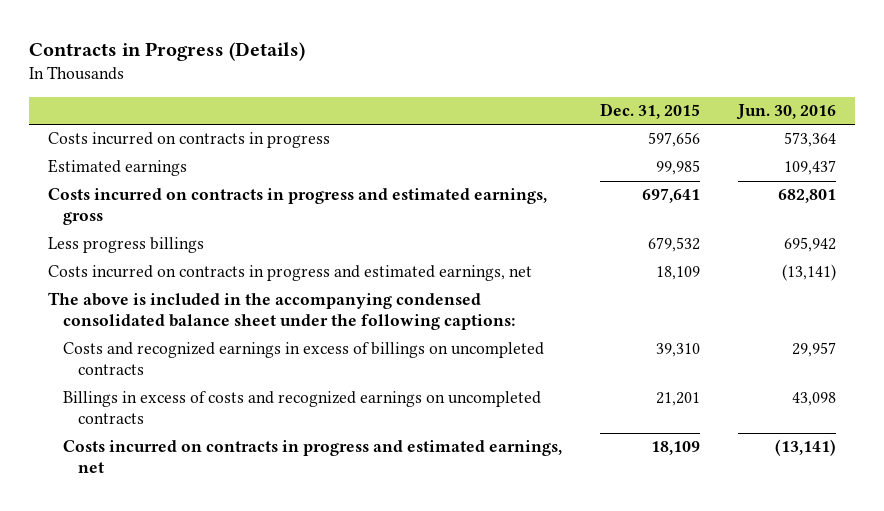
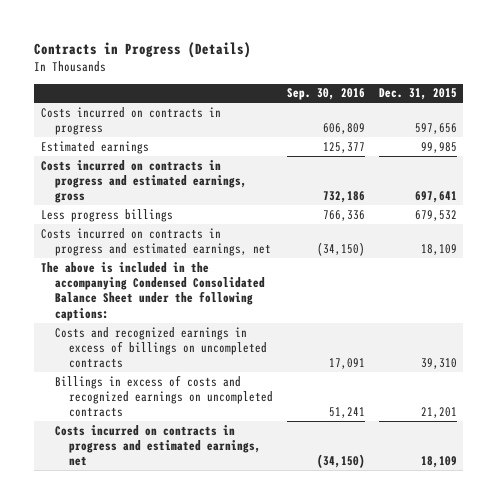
[736,104,837,121] Jun. 30, 2016 -> none
none -> [286,88,365,101] Sep. 30, 2016
[47,292,515,331] The above is included in the accompanying condensed consolidated balance sheet under the following captions: -> [40,261,266,321] The above is included in the accompanying Condensed Consolidated Balance Sheet under the following captions:

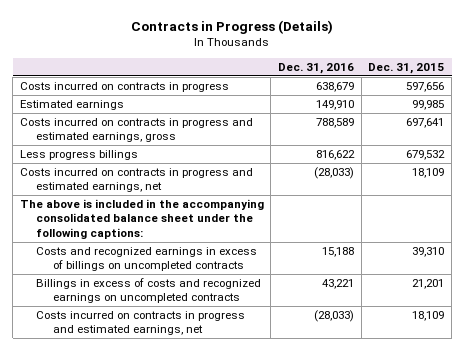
[286,88,365,101] Sep. 30, 2016 -> none
none -> [278,62,355,74] Dec. 31, 2016
[40,261,266,321] The above is included in the accompanying Condensed Consolidated Balance Sheet under the following captions: -> [19,198,264,239] The above is included in the accompanying consolidated balance sheet under the following captions:

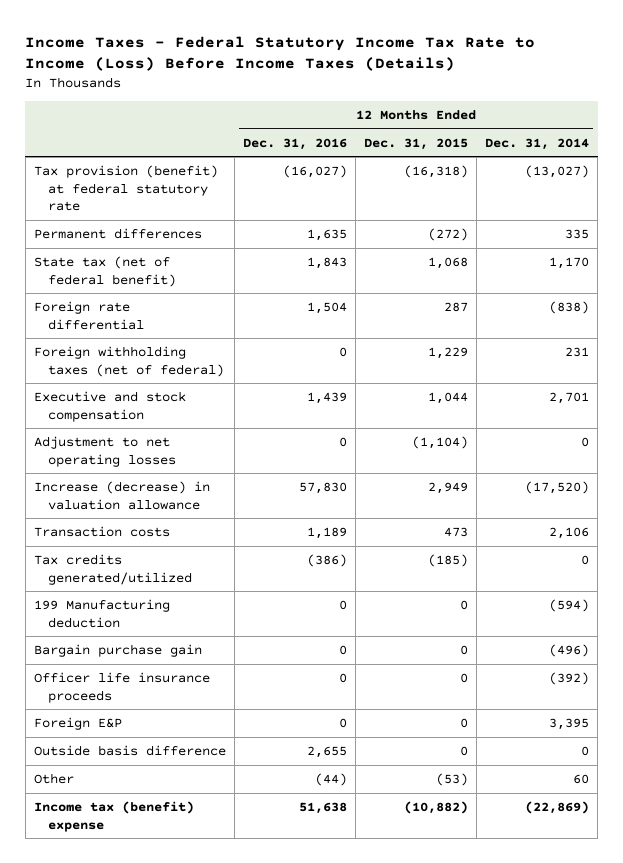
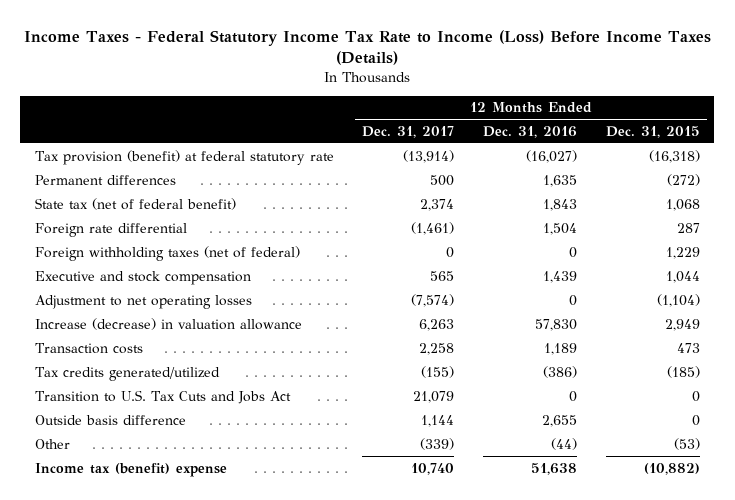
[485,137,590,150] Dec. 31, 2014 -> none
none -> [362,125,455,138] Dec. 31, 2017
[33,598,170,628] 199 Manufacturing deduction -> none
[33,643,202,657] Bargain purchase gain -> none
[33,671,210,703] Officer life insurance proceeds -> none
[33,716,122,730] Foreign E&P -> none
none -> [34,389,291,404] Transition to U.S. Tax Cuts and Jobs Act

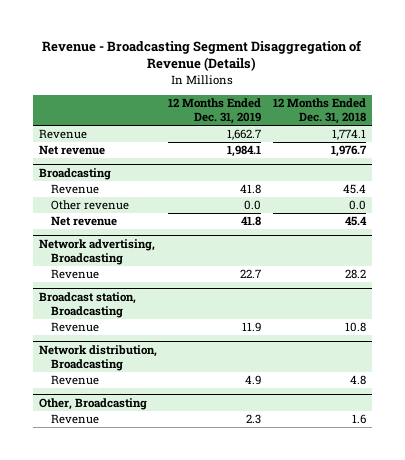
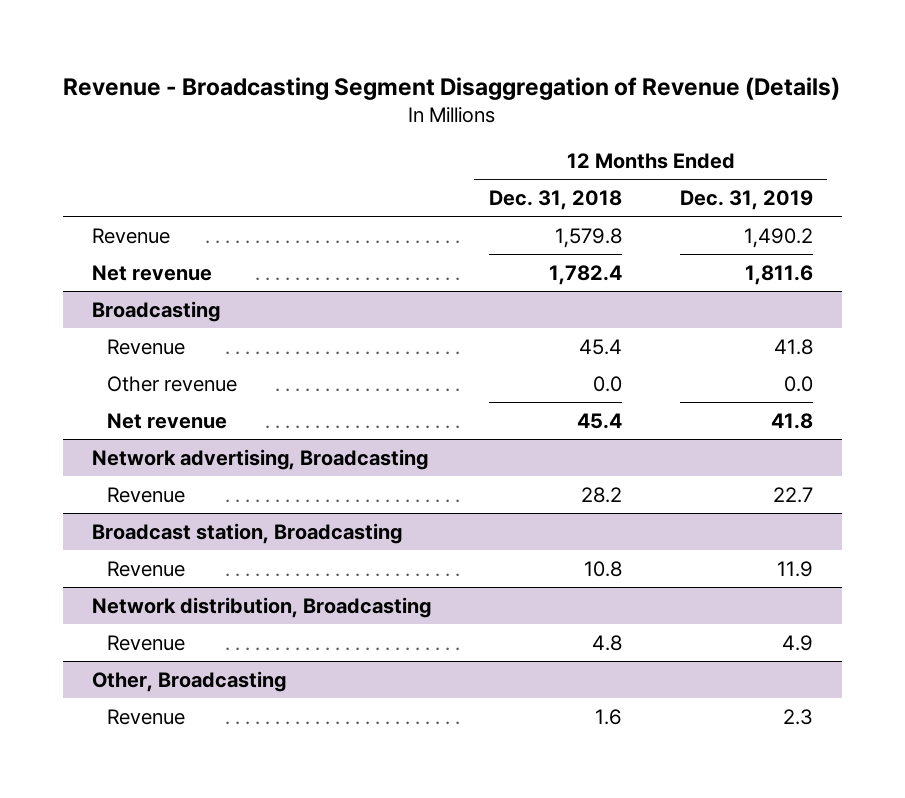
[227,129,262,141] 1,662.7 -> [743,227,813,248] 1,490.2
[332,129,367,141] 1,774.1 -> [554,227,622,248] 1,579.8
[227,145,262,158] 1,984.1 -> [744,264,813,285] 1,811.6
[331,145,368,158] 1,976.7 -> [548,264,622,285] 1,782.4

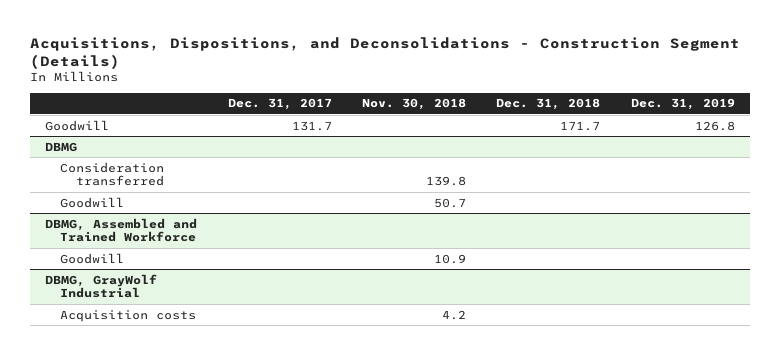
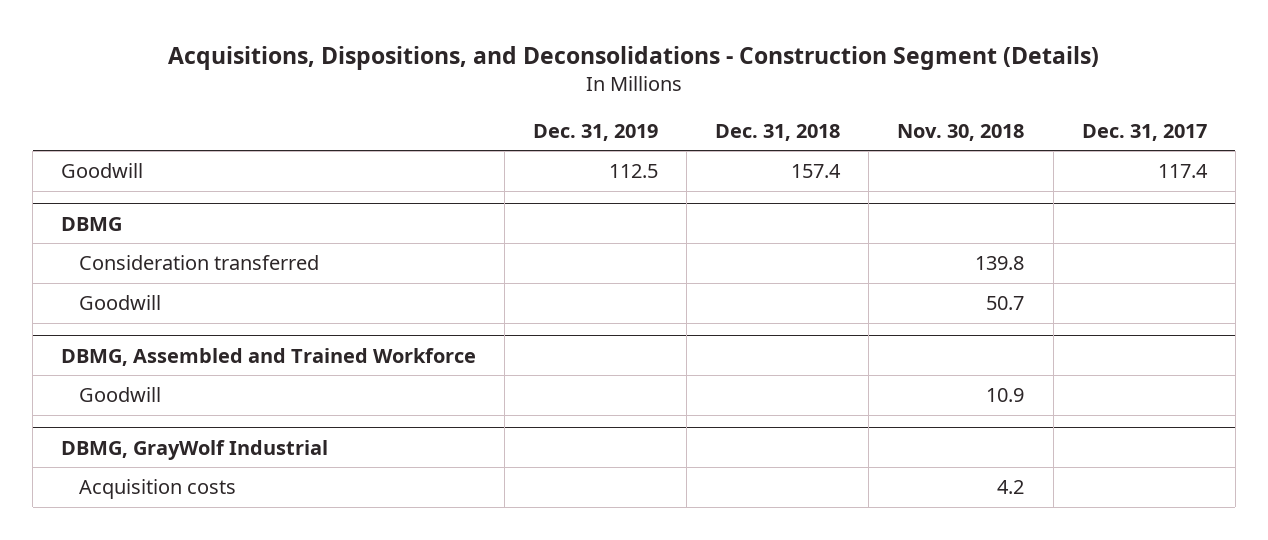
[291,120,332,131] 131.7 -> [1157,164,1208,179] 117.4
[560,120,601,131] 171.7 -> [791,164,842,179] 157.4
[694,120,735,131] 126.8 -> [609,164,659,179] 112.5

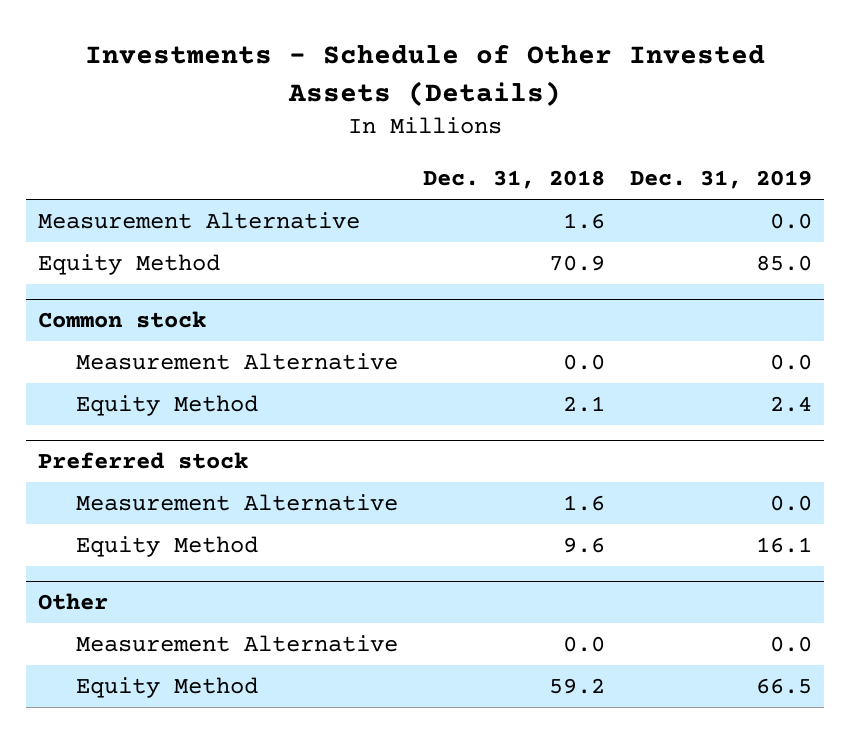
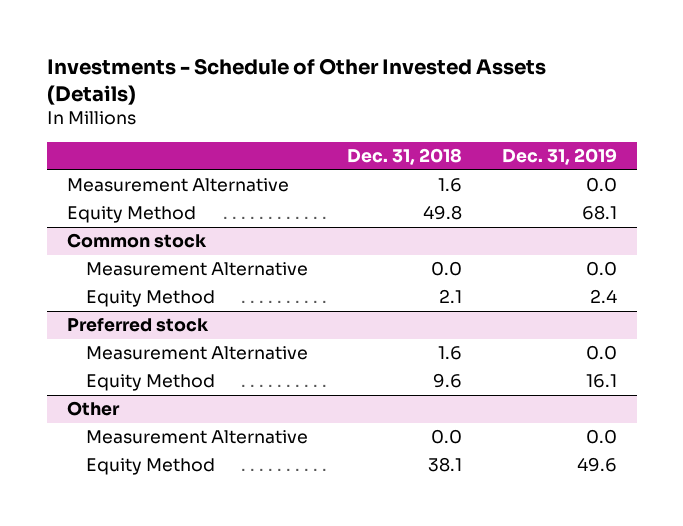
[549,254,606,271] 70.9 -> [423,205,463,221] 49.8
[755,254,812,271] 85.0 -> [581,205,617,221] 68.1
[549,677,606,694] 59.2 -> [428,457,463,473] 38.1
[755,677,812,694] 66.5 -> [576,457,617,473] 49.6

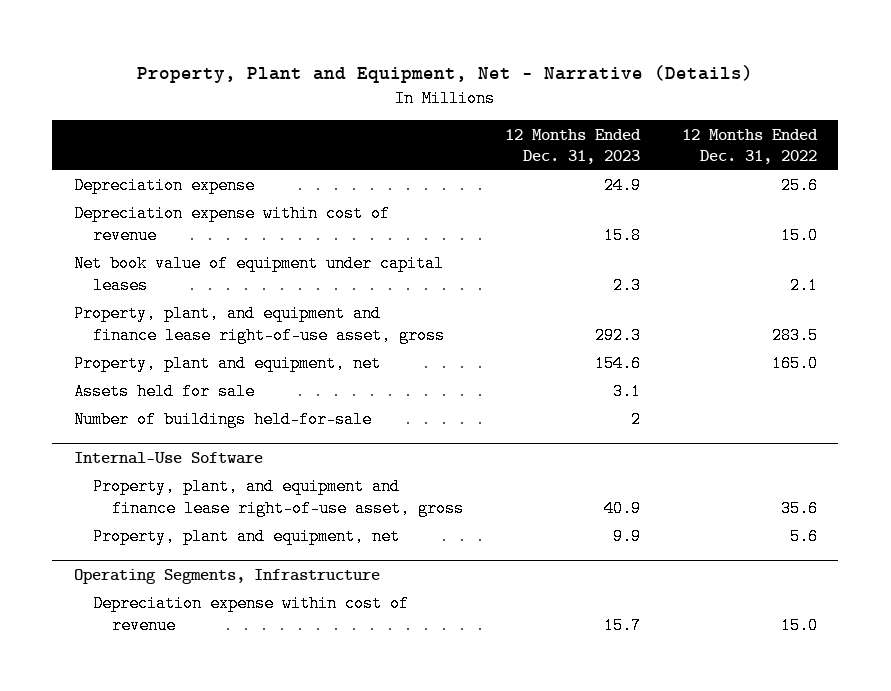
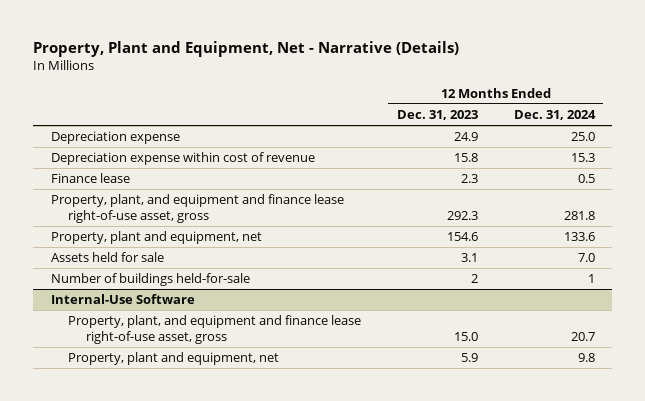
[681,128,818,164] 12 Months Ended Dec. 31, 2022 -> none
none -> [513,110,596,121] Dec. 31, 2024
[73,255,444,294] Net book value of equipment under capital leases -> [50,173,130,184] Finance lease
[73,569,380,585] Operating Segments, Infrastructure -> none
[92,595,409,634] Depreciation expense within cost of revenue -> none
[603,499,641,517] 40.9 -> [454,331,479,341] 15.0
[612,528,641,546] 9.9 -> [461,353,479,363] 5.9

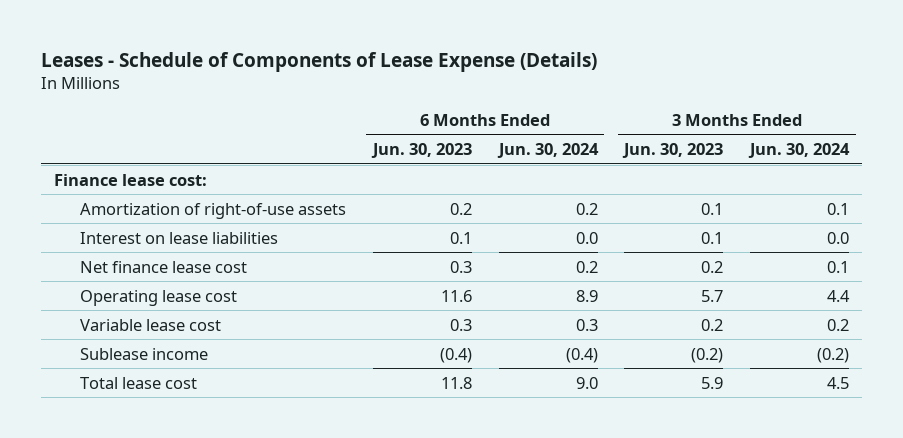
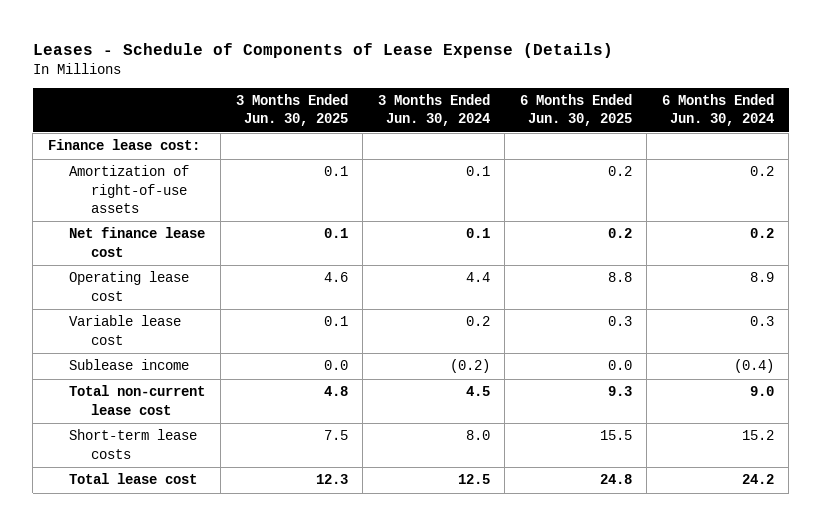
[370,143,472,159] Jun. 30, 2023 -> none
[622,143,724,159] Jun. 30, 2023 -> none
none -> [235,94,348,127] 3 Months Ended Jun. 30, 2025
none -> [519,94,632,127] 6 Months Ended Jun. 30, 2025
[80,231,279,244] Interest on lease liabilities -> none
none -> [69,385,206,415] Total non-current lease cost
none -> [69,429,198,459] Short-term lease costs
[575,376,598,389] 9.0 -> [741,474,774,485] 24.2
[827,376,850,389] 4.5 -> [457,474,490,485] 12.5

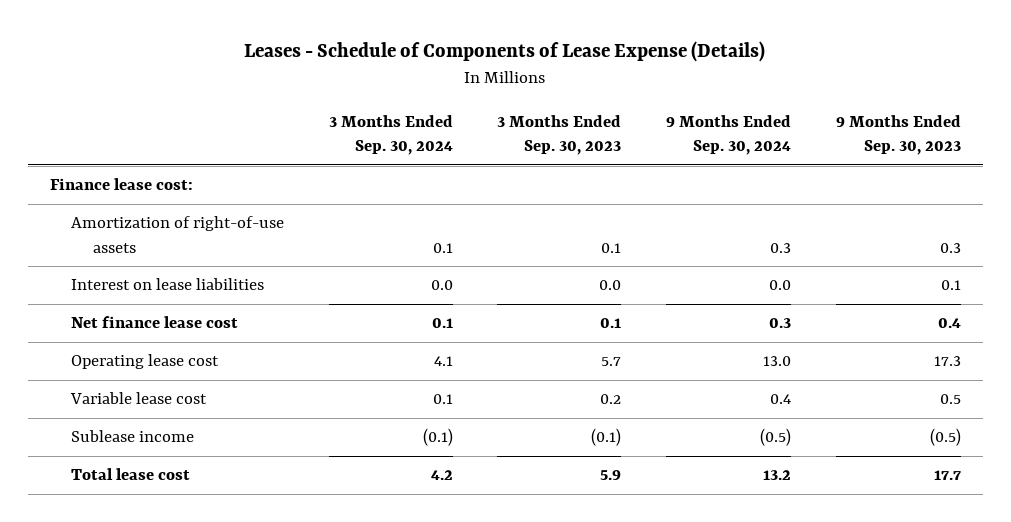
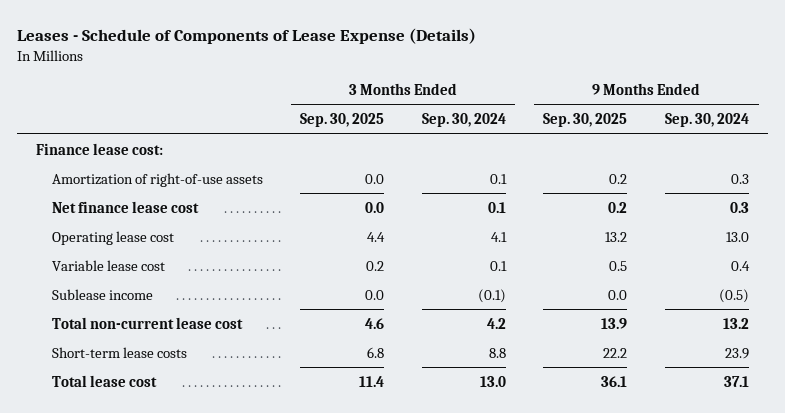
[497,114,622,156] 3 Months Ended Sep. 30, 2023 -> none
[835,114,961,156] 9 Months Ended Sep. 30, 2023 -> none
none -> [300,113,385,128] Sep. 30, 2025
none -> [543,113,628,128] Sep. 30, 2025
[71,278,265,291] Interest on lease liabilities -> none
none -> [51,316,243,329] Total non-current lease cost
none -> [51,346,187,358] Short-term lease costs
[430,470,453,481] 4.2 -> [479,375,506,387] 13.0
[762,470,791,481] 13.2 -> [724,375,750,387] 37.1

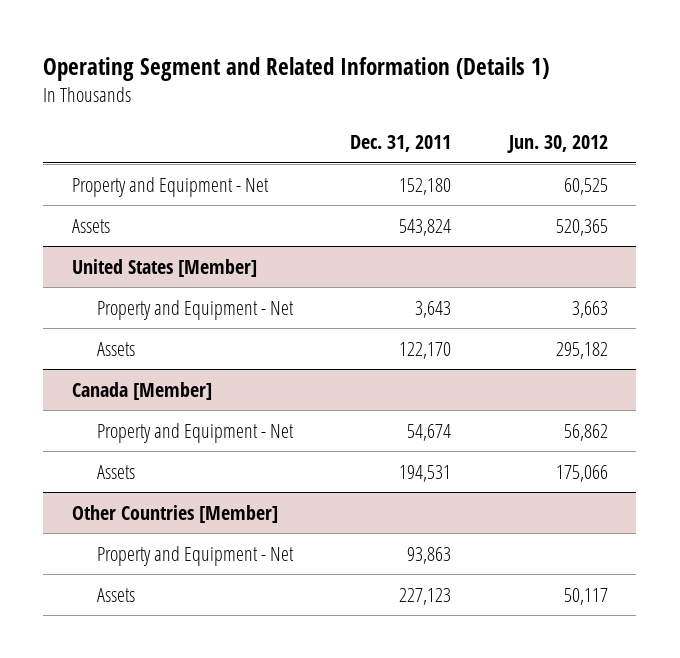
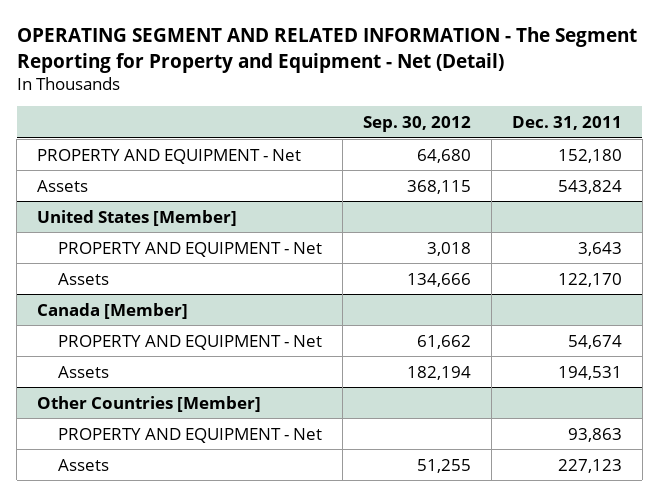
[43,56,550,81] Operating Segment and Related Information (Details 1) -> [16,27,637,73] OPERATING SEGMENT AND RELATED INFORMATION - The Segment Reporting for Property and Equipment - Net (Detail)
[506,135,608,154] Jun. 30, 2012 -> none
none -> [362,115,471,132] Sep. 30, 2012
[72,176,270,197] Property and Equipment - Net -> [37,148,302,164] PROPERTY AND EQUIPMENT - Net
[97,299,295,320] Property and Equipment - Net -> [57,241,322,257] PROPERTY AND EQUIPMENT - Net
[97,422,295,443] Property and Equipment - Net -> [57,334,322,350] PROPERTY AND EQUIPMENT - Net
[97,545,295,566] Property and Equipment - Net -> [57,427,322,443] PROPERTY AND EQUIPMENT - Net

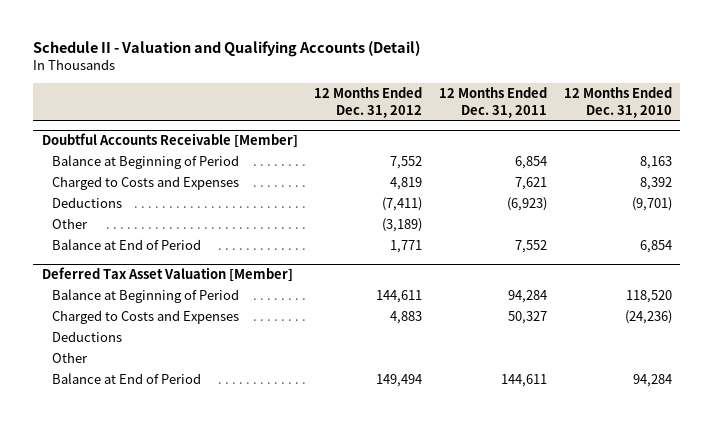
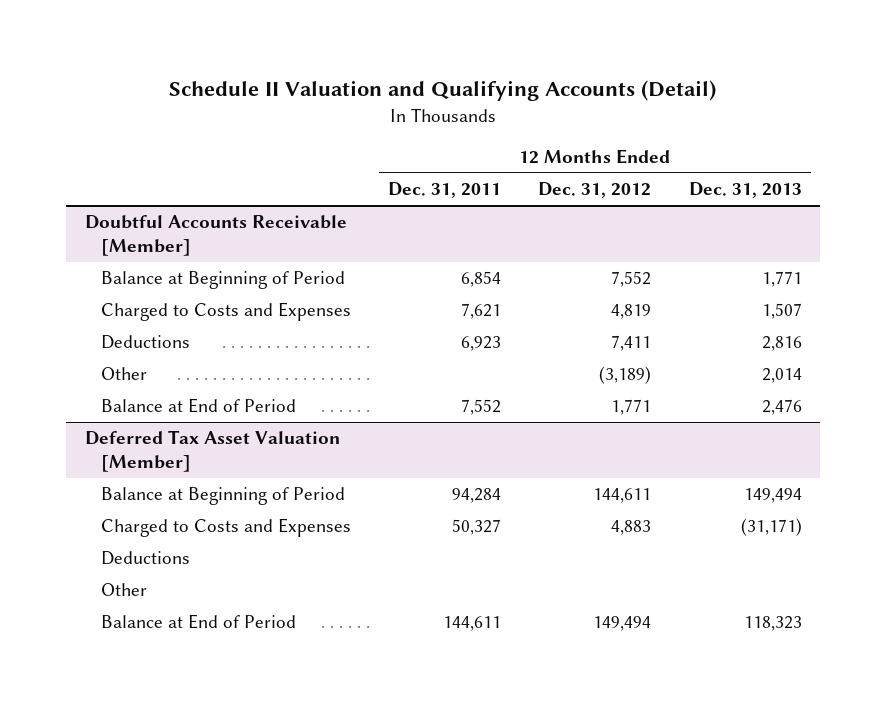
[33,41,421,58] Schedule II - Valuation and Qualifying Accounts (Detail) -> [169,79,717,101] Schedule II Valuation and Qualifying Accounts (Detail)
[564,87,673,118] 12 Months Ended Dec. 31, 2010 -> none
none -> [688,182,802,199] Dec. 31, 2013
[382,197,423,212] (7,411) -> [611,335,652,352] 7,411
[507,197,548,212] (6,923) -> [461,336,502,352] 6,923

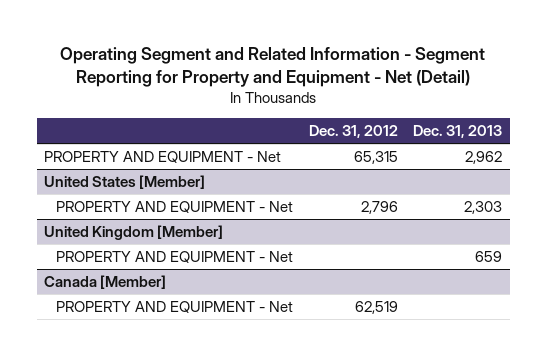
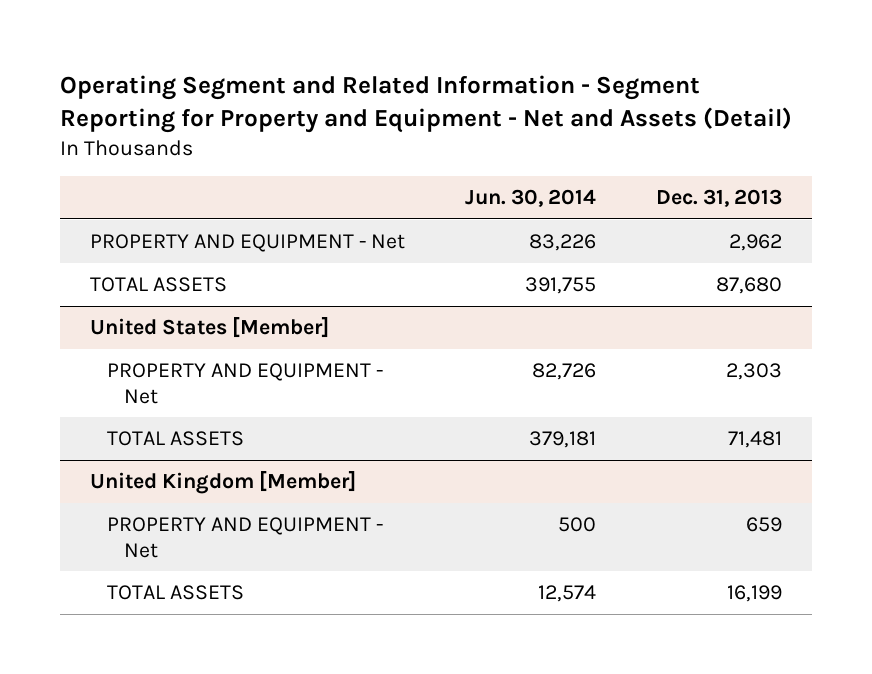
[60,46,486,87] Operating Segment and Related Information - Segment Reporting for Property and Equipment - Net (Detail) -> [59,74,792,133] Operating Segment and Related Information - Segment Reporting for Property and Equipment - Net and Assets (Detail)
[308,125,398,139] Dec. 31, 2012 -> none
none -> [465,188,597,207] Jun. 30, 2014
none -> [89,277,227,293] TOTAL ASSETS
none -> [107,431,245,447] TOTAL ASSETS
[44,275,167,290] Canada [Member] -> none
[56,301,294,314] PROPERTY AND EQUIPMENT - Net -> none
none -> [107,585,245,601] TOTAL ASSETS

